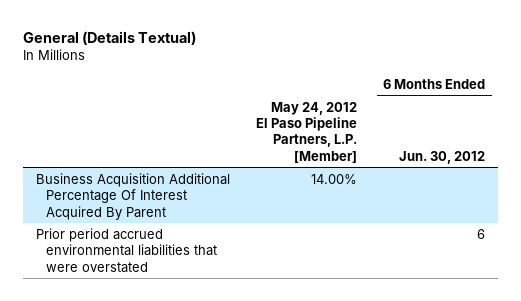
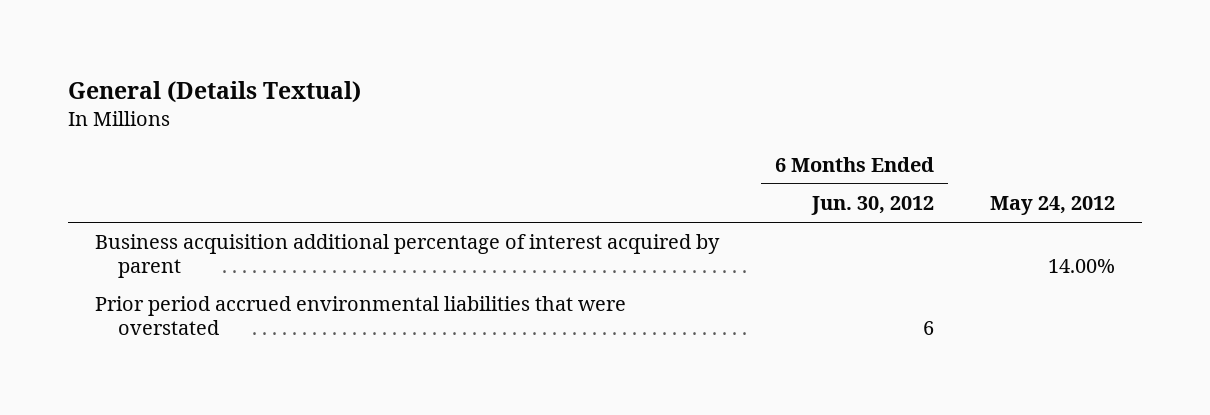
[255,101,357,163] May 24, 2012 El Paso Pipeline Partners, L.P. [Member] -> none
none -> [989,196,1115,216] May 24, 2012
[35,173,230,220] Business Acquisition Additional Percentage Of Interest Acquired By Parent -> [95,234,721,278] Business acquisition additional percentage of interest acquired by parent

